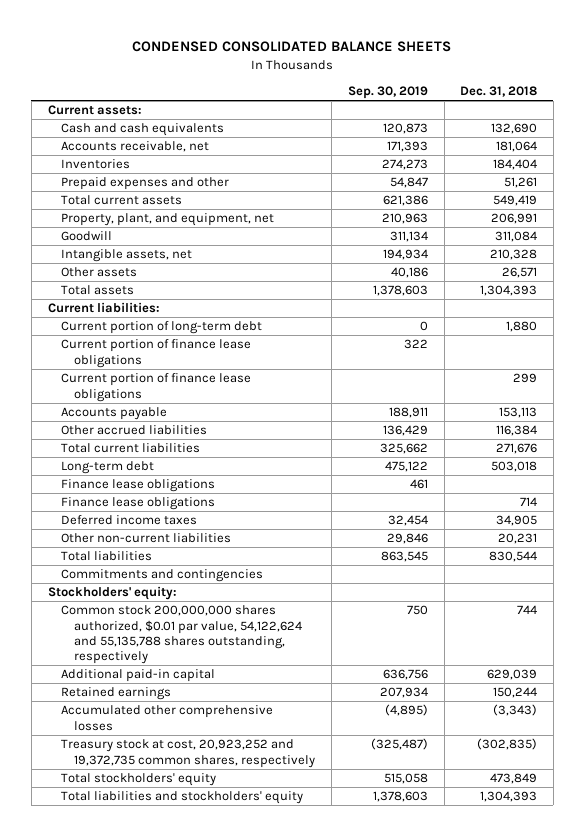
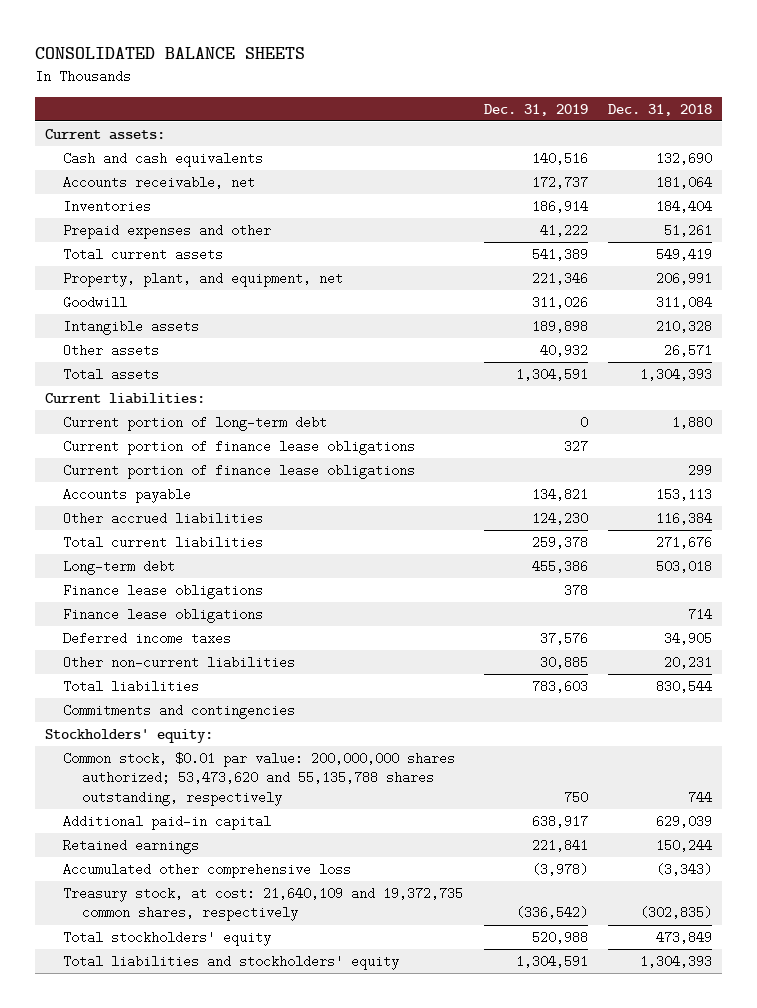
[132,41,452,53] CONDENSED CONSOLIDATED BALANCE SHEETS -> [34,47,305,60] CONSOLIDATED BALANCE SHEETS
[347,85,428,99] Sep. 30, 2019 -> none
none -> [483,103,588,116] Dec. 31, 2019
[61,249,193,263] Intangible assets, net -> [63,319,200,335] Intangible assets
[61,605,303,665] Common stock 200,000,000 shares authorized, $0.01 par value, 54,122,624 and 55,135,788 shares outstanding, respectively -> [63,751,456,807] Common stock, $0.01 par value: 200,000,000 shares authorized; 53,473,620 and 55,135,788 shares outstanding, respectively
[61,705,274,731] Accumulated other comprehensive losses -> [63,862,352,878] Accumulated other comprehensive loss
[61,739,316,768] Treasury stock at cost, 20,923,252 and 19,372,735 common shares, respectively -> [63,886,464,922] Treasury stock, at cost: 21,640,109 and 19,372,735 common shares, respectively

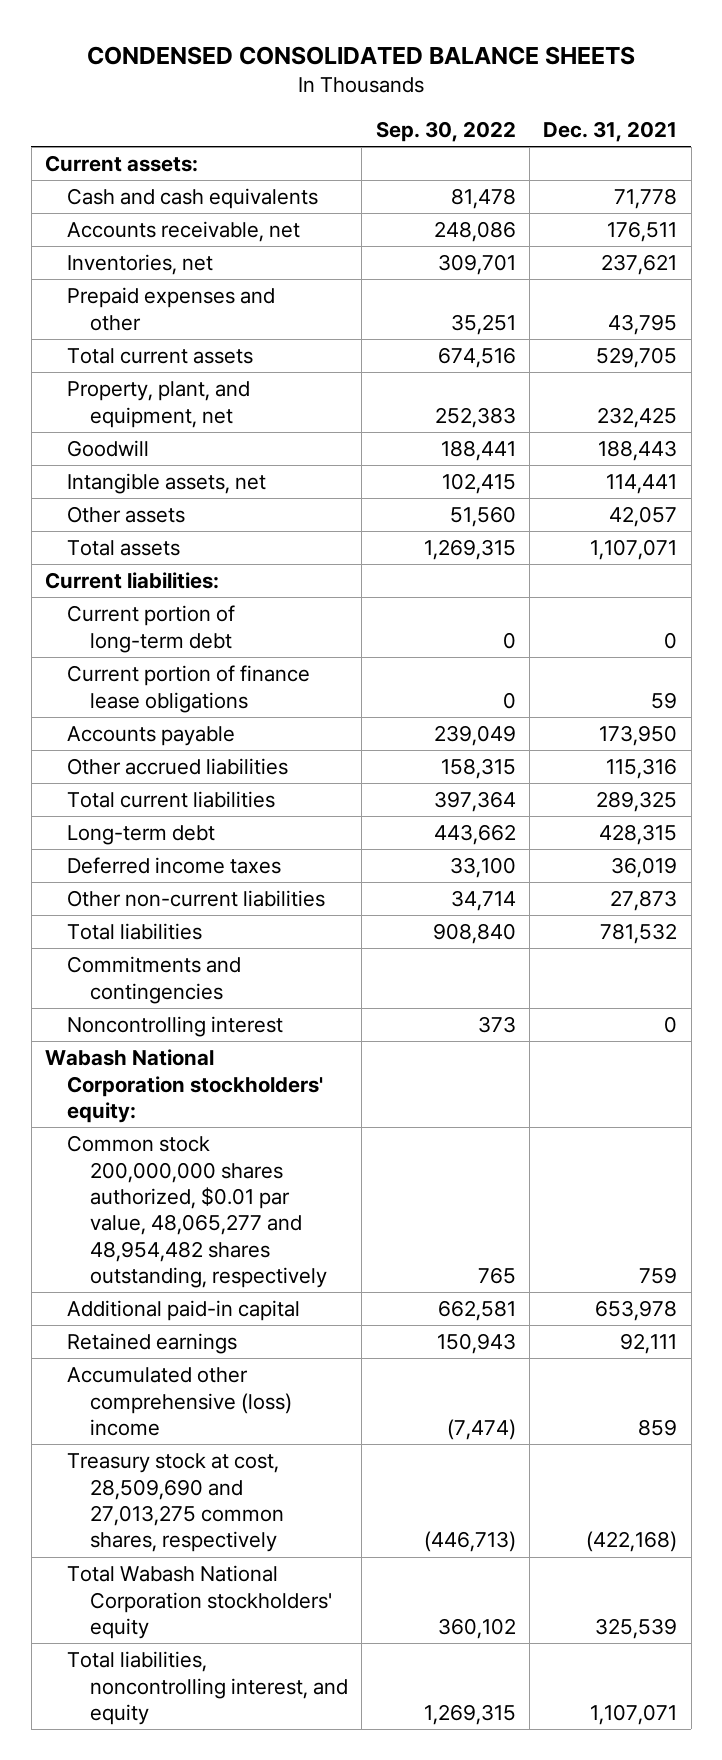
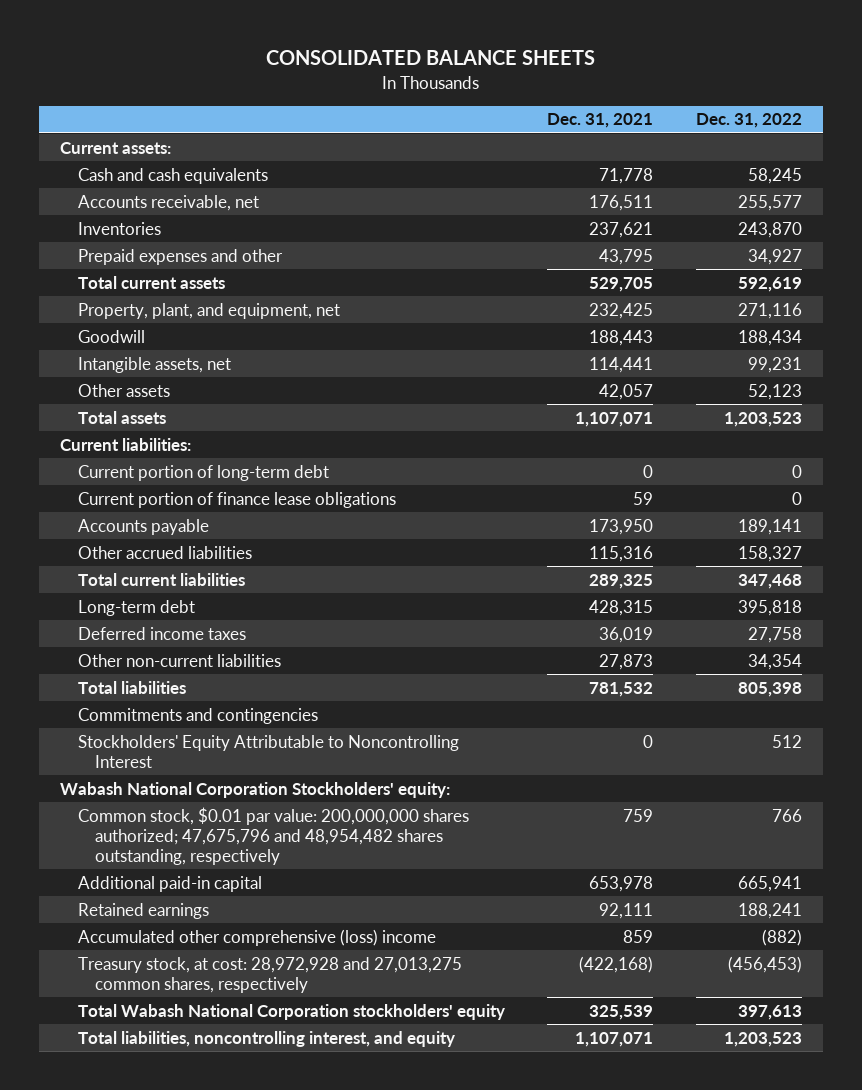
[87,45,636,65] CONDENSED CONSOLIDATED BALANCE SHEETS -> [265,50,595,66] CONSOLIDATED BALANCE SHEETS
[375,121,516,143] Sep. 30, 2022 -> none
none -> [695,113,802,129] Dec. 31, 2022
[67,254,214,276] Inventories, net -> [77,221,161,235] Inventories
[67,1016,284,1038] Noncontrolling interest -> [77,734,459,768] Stockholders' Equity Attributable to Noncontrolling Interest
[44,1049,324,1123] Wabash National Corporation stockholders' equity: -> [60,781,451,798] Wabash National Corporation Stockholders' equity:
[67,1135,328,1289] Common stock 200,000,000 shares authorized, $0.01 par value, 48,065,277 and 48,954,482 shares outstanding, respectively -> [77,806,469,865] Common stock, $0.01 par value: 200,000,000 shares authorized; 47,675,796 and 48,954,482 shares outstanding, respectively
[67,1453,285,1553] Treasury stock at cost, 28,509,690 and 27,013,275 common shares, respectively -> [77,956,462,993] Treasury stock, at cost: 28,972,928 and 27,013,275 common shares, respectively

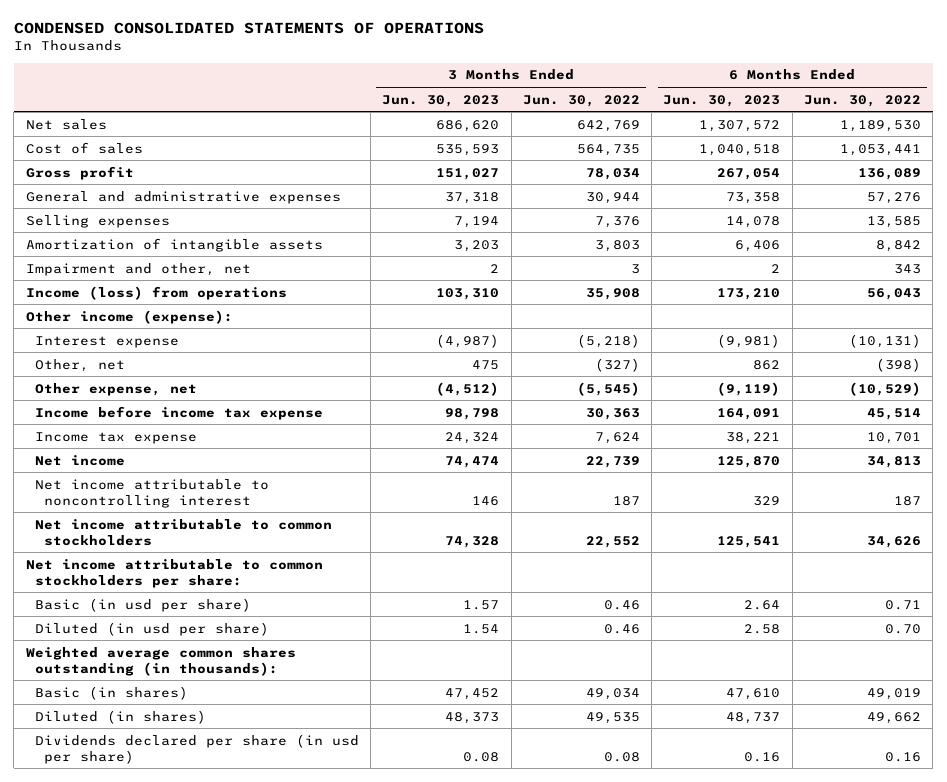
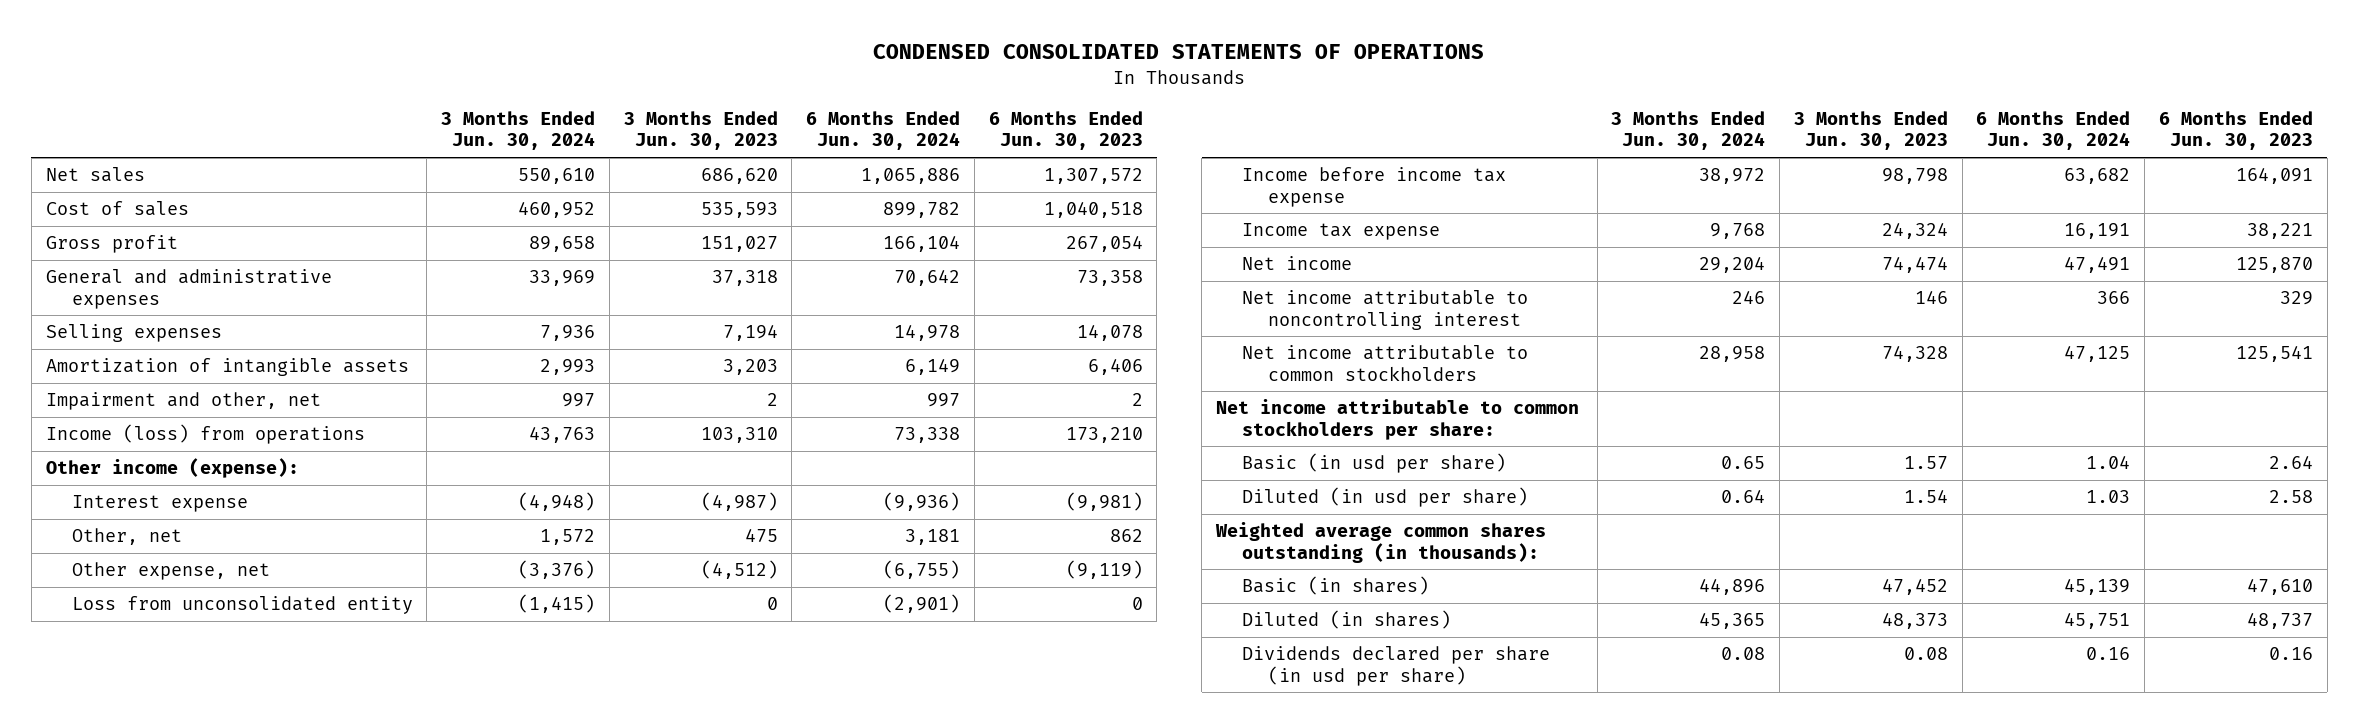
[522,94,640,107] Jun. 30, 2022 -> none
[803,94,921,107] Jun. 30, 2022 -> none
none -> [441,111,596,151] 3 Months Ended Jun. 30, 2024
none -> [806,111,961,151] 6 Months Ended Jun. 30, 2024
none -> [71,596,413,615] Loss from unconsolidated entity

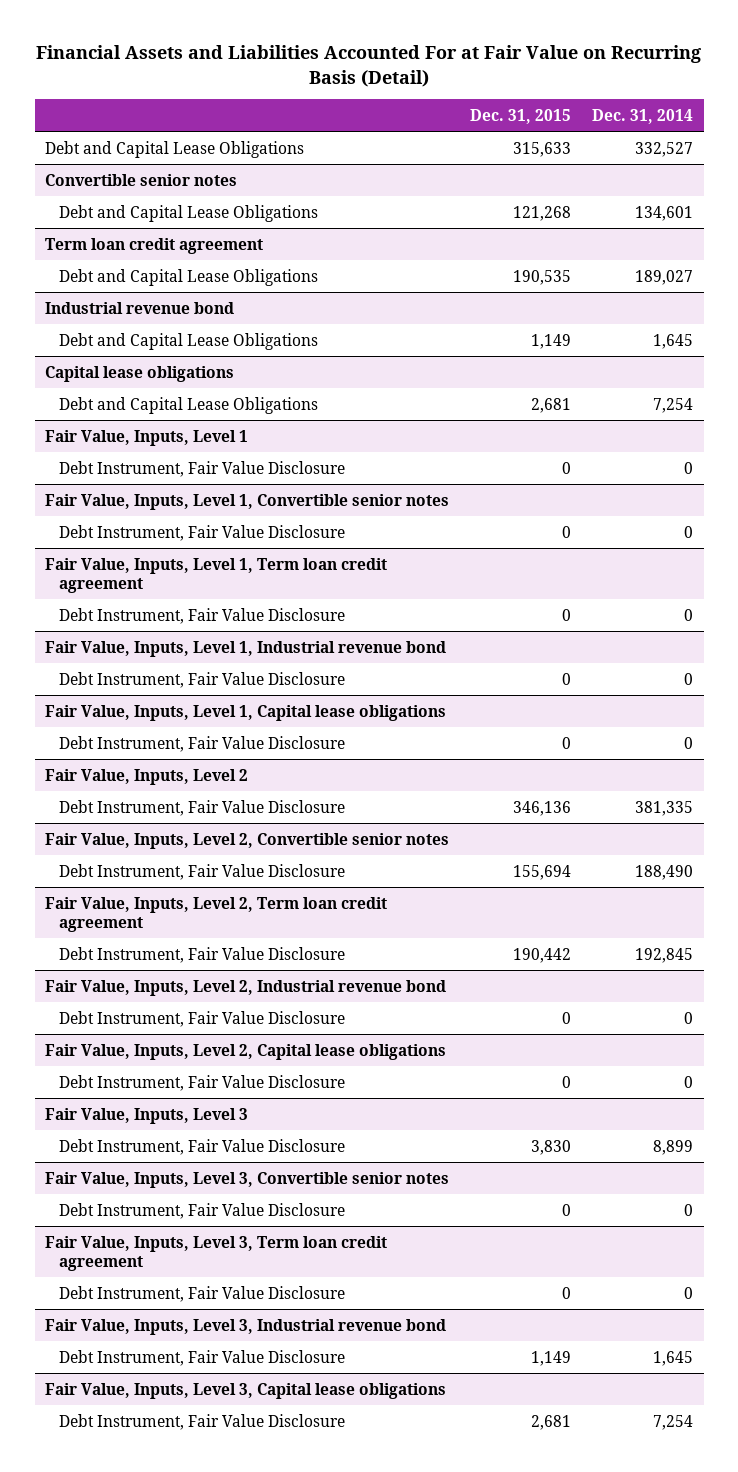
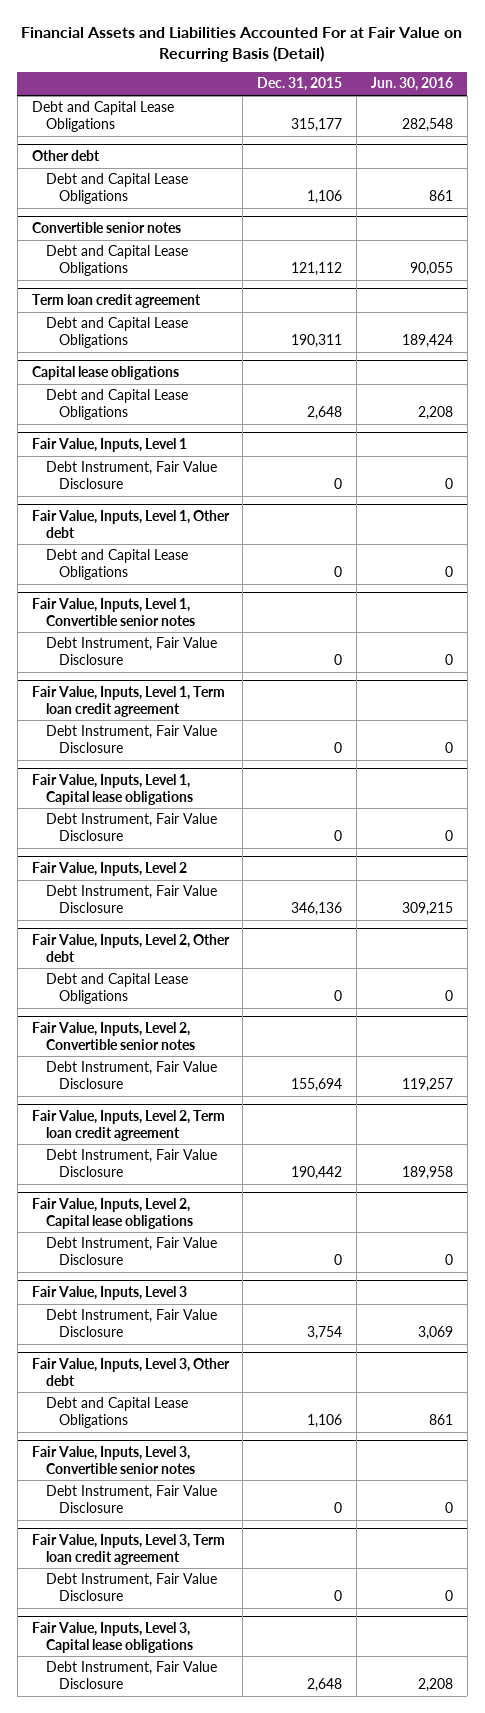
[592,108,694,124] Dec. 31, 2014 -> none
none -> [370,77,453,92] Jun. 30, 2016
[513,141,572,157] 315,633 -> [291,118,343,133] 315,177
none -> [31,149,100,161] Other debt
none -> [45,173,188,205] Debt and Capital Lease Obligations
[513,205,572,221] 121,268 -> [291,262,343,277] 121,112
[45,301,235,314] Industrial revenue bond -> none
[59,332,319,350] Debt and Capital Lease Obligations -> none
[513,269,572,285] 190,535 -> [291,334,343,349] 190,311
[531,397,572,413] 2,681 -> [307,406,343,421] 2,648
none -> [31,509,230,538] Fair Value, Inputs, Level 1, Other debt
none -> [45,549,188,581] Debt and Capital Lease Obligations
[45,640,447,657] Fair Value, Inputs, Level 1, Industrial revenue bond -> none
[59,671,346,688] Debt Instrument, Fair Value Disclosure -> none
none -> [31,933,230,962] Fair Value, Inputs, Level 2, Other debt
none -> [45,973,188,1005] Debt and Capital Lease Obligations
[45,979,447,996] Fair Value, Inputs, Level 2, Industrial revenue bond -> none
[59,1010,346,1027] Debt Instrument, Fair Value Disclosure -> none
[531,1139,572,1155] 3,830 -> [307,1326,343,1341] 3,754
none -> [31,1357,230,1386] Fair Value, Inputs, Level 3, Other debt
none -> [45,1397,188,1429] Debt and Capital Lease Obligations
[45,1318,447,1335] Fair Value, Inputs, Level 3, Industrial revenue bond -> none
[59,1349,346,1366] Debt Instrument, Fair Value Disclosure -> none
[531,1414,572,1430] 2,681 -> [307,1678,343,1693] 2,648

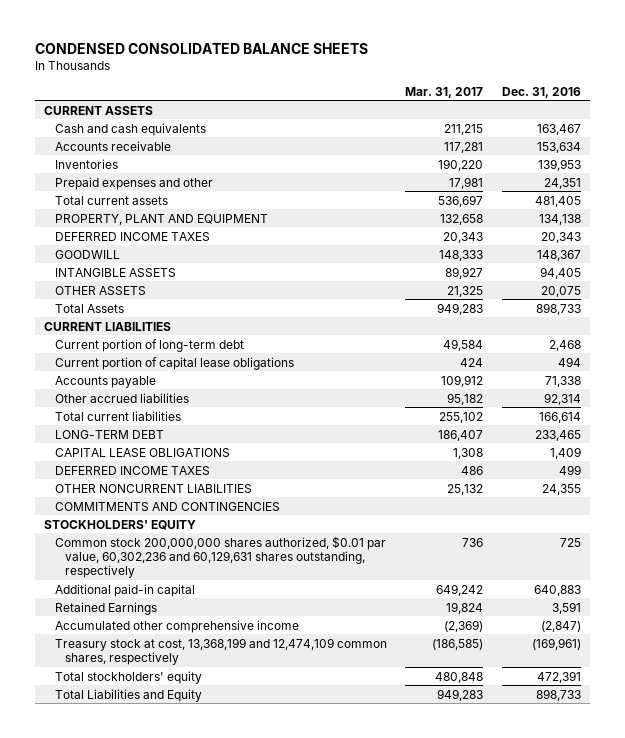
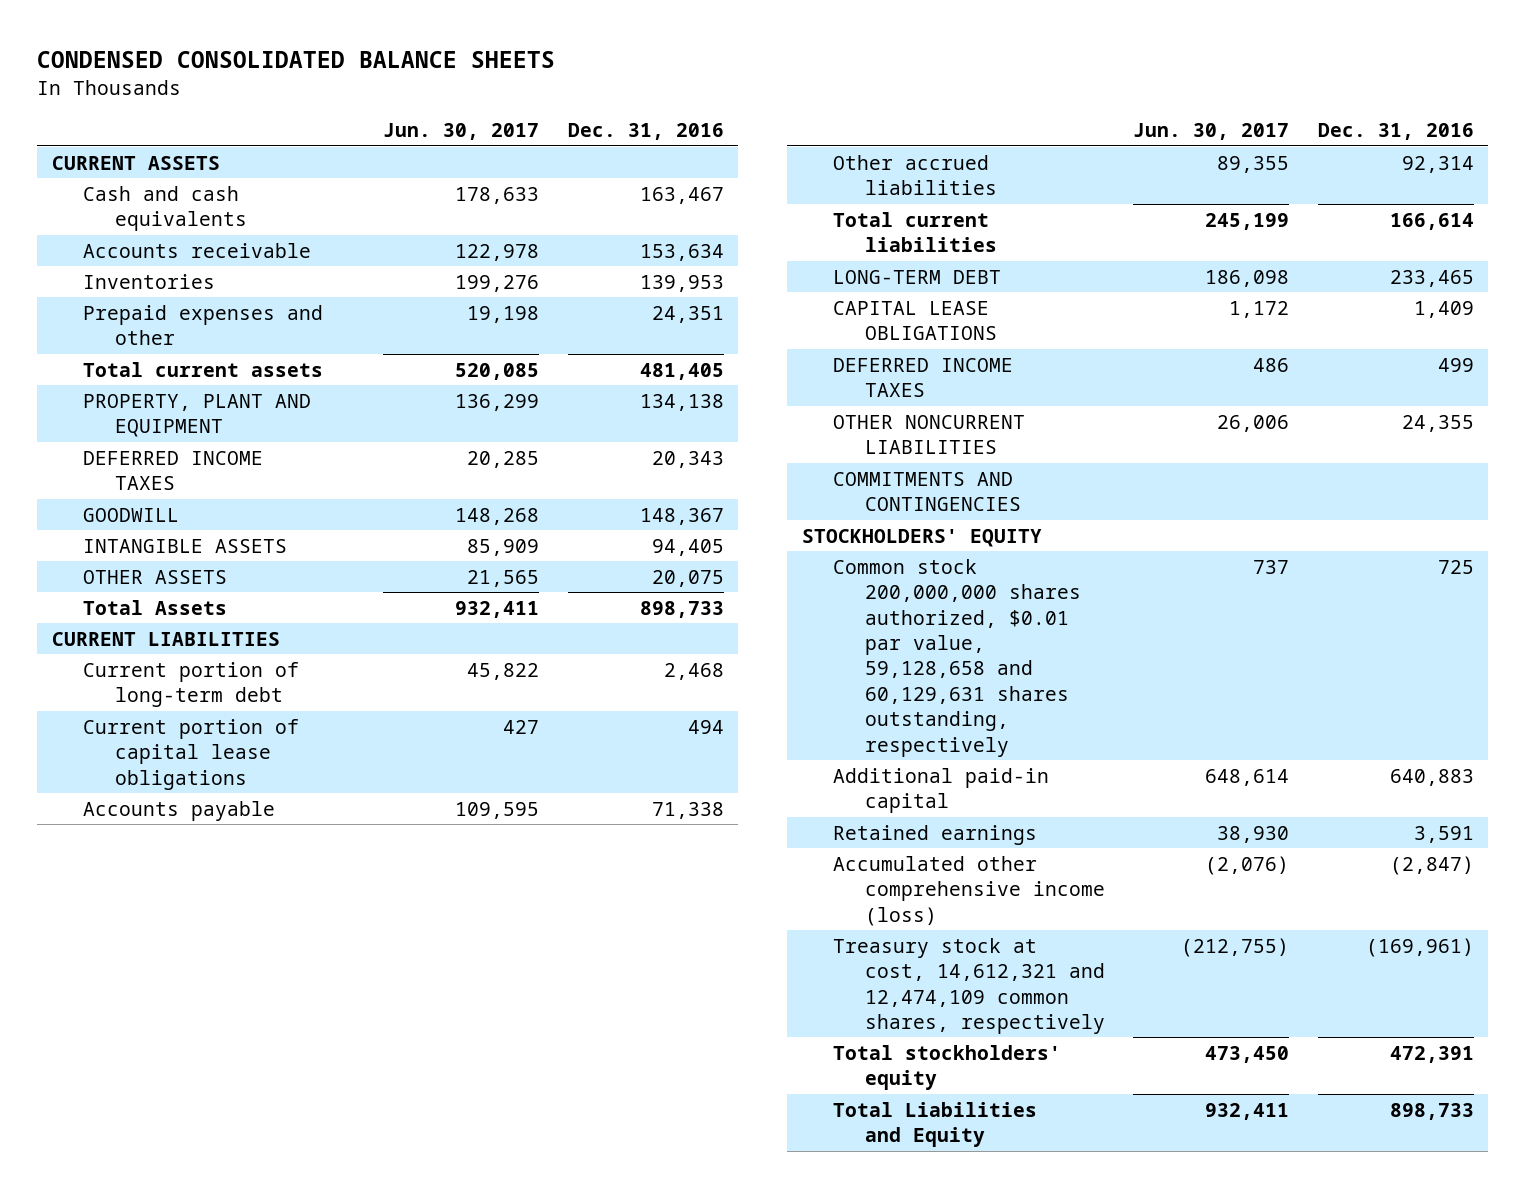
[405,86,484,98] Mar. 31, 2017 -> none
none -> [383,123,540,141] Jun. 30, 2017
[54,535,386,579] Common stock 200,000,000 shares authorized, $0.01 par value, 60,302,236 and 60,129,631 shares outstanding, respectively -> [833,558,1081,757] Common stock 200,000,000 shares authorized, $0.01 par value, 59,128,658 and 60,129,631 shares outstanding, respectively
[54,601,157,615] Retained Earnings -> [833,824,1038,845] Retained earnings
[54,619,299,633] Accumulated other comprehensive income -> [833,855,1105,926] Accumulated other comprehensive income (loss)
[54,637,387,665] Treasury stock at cost, 13,368,199 and 12,474,109 common shares, respectively -> [833,937,1105,1034] Treasury stock at cost, 14,612,321 and 12,474,109 common shares, respectively

